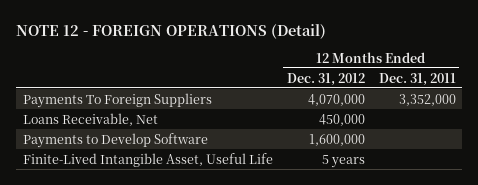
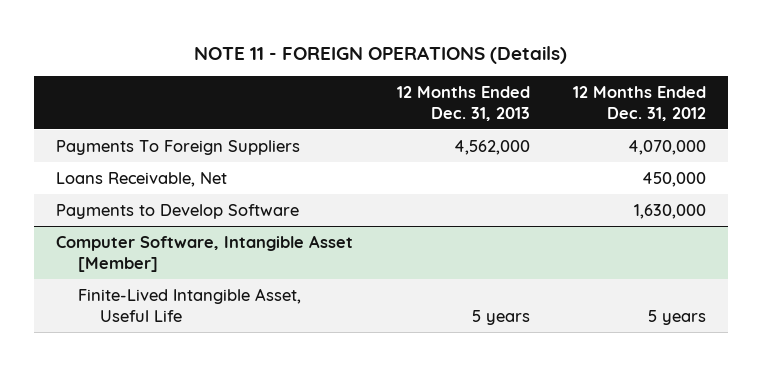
[15,23,326,39] NOTE 12 - FOREIGN OPERATIONS (Detail) -> [194,45,568,64] NOTE 11 - FOREIGN OPERATIONS (Details)
[378,72,456,86] Dec. 31, 2011 -> none
none -> [396,85,530,121] 12 Months Ended Dec. 31, 2013
[308,133,365,146] 1,600,000 -> [634,203,707,219] 1,630,000
none -> [55,234,353,272] Computer Software, Intangible Asset [Member]

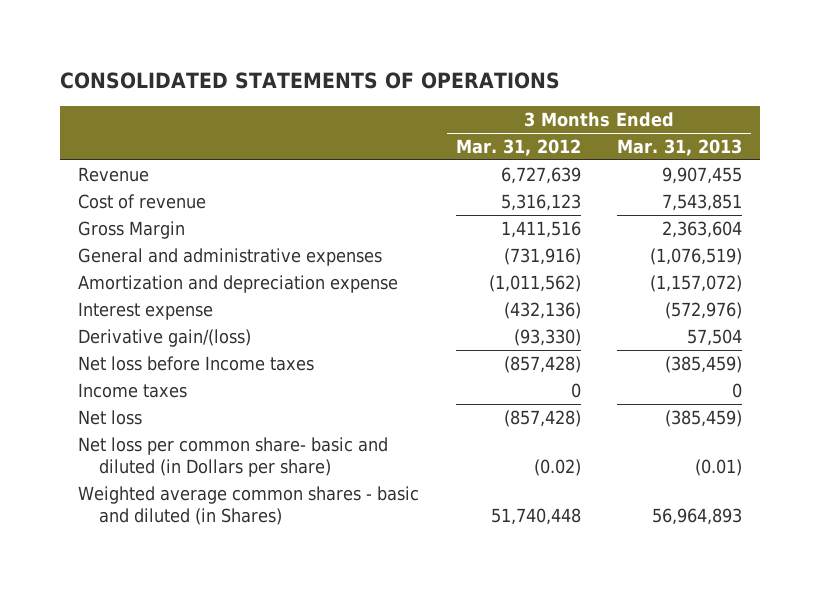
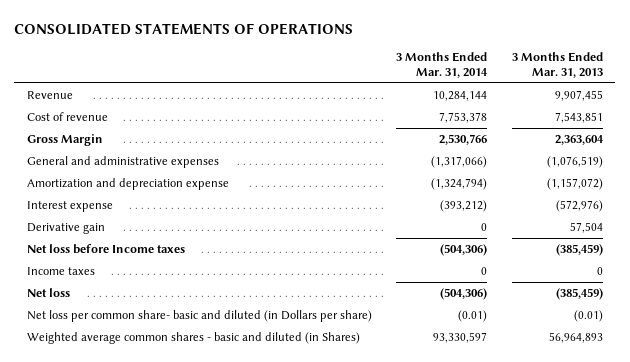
[455,139,581,157] Mar. 31, 2012 -> none
none -> [396,52,489,78] 3 Months Ended Mar. 31, 2014
[78,329,252,348] Derivative gain/(loss) -> [26,223,105,235] Derivative gain

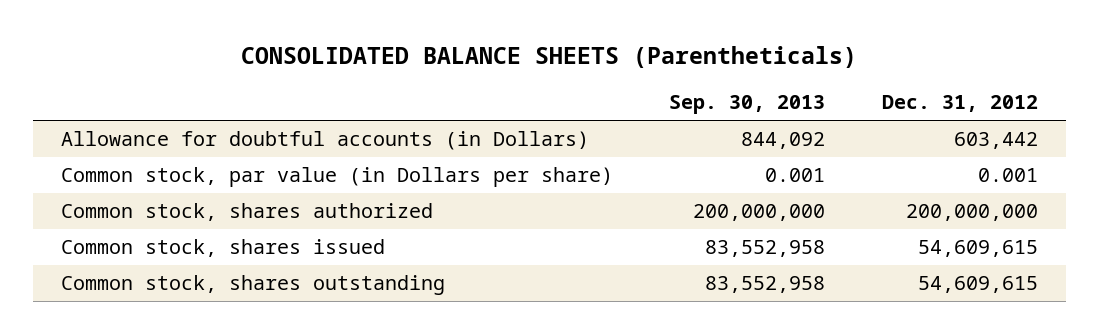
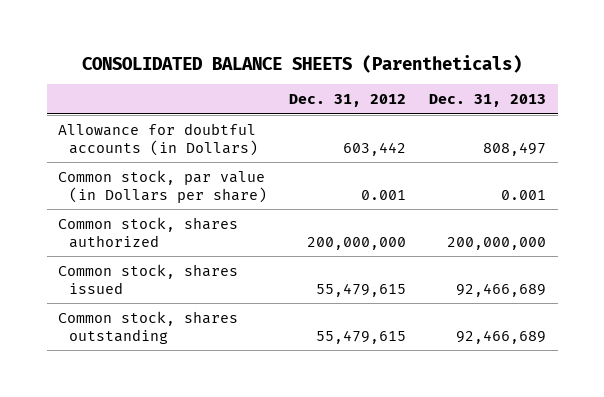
[669,95,826,115] Sep. 30, 2013 -> none
none -> [429,94,547,108] Dec. 31, 2013
[918,240,1039,258] 54,609,615 -> [316,282,407,297] 55,479,615
[918,276,1039,294] 54,609,615 -> [316,329,407,344] 55,479,615

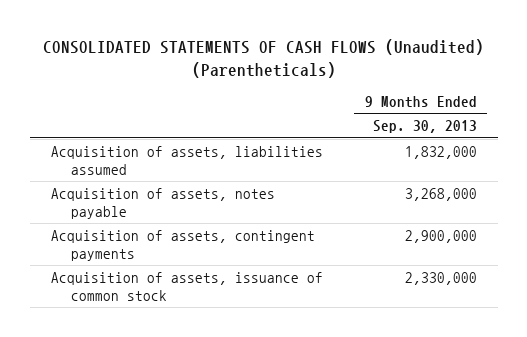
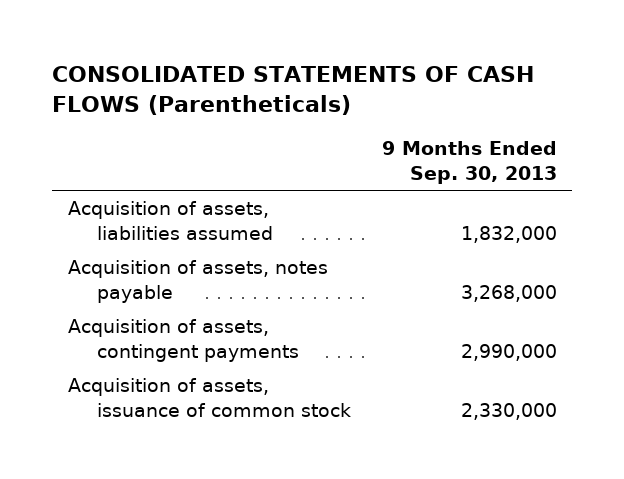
[42,39,484,78] CONSOLIDATED STATEMENTS OF CASH FLOWS (Unaudited) (Parentheticals) -> [52,65,535,115] CONSOLIDATED STATEMENTS OF CASH FLOWS (Parentheticals)
[404,229,477,243] 2,900,000 -> [460,344,557,362] 2,990,000

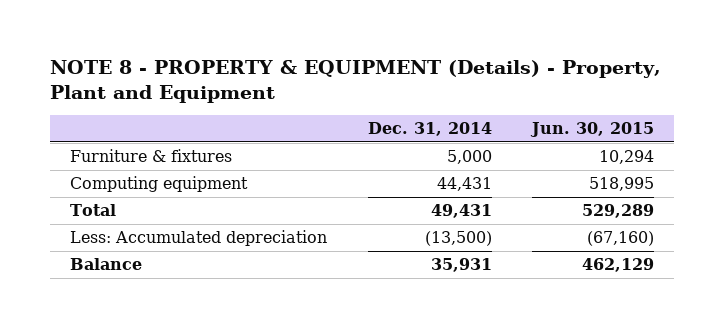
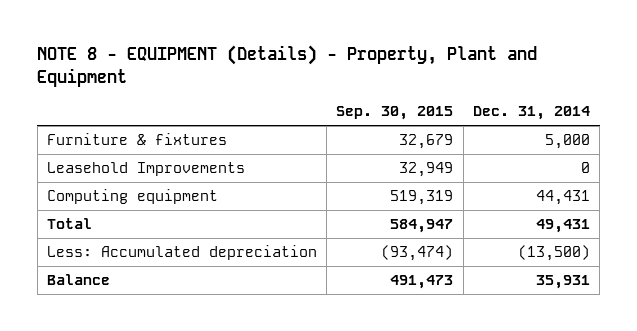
[49,60,661,104] NOTE 8 - PROPERTY & EQUIPMENT (Details) - Property, Plant and Equipment -> [37,44,538,87] NOTE 8 - EQUIPMENT (Details) - Property, Plant and Equipment
[530,122,655,138] Jun. 30, 2015 -> none
none -> [336,106,454,121] Sep. 30, 2015
none -> [46,161,245,176] Leasehold Improvements

